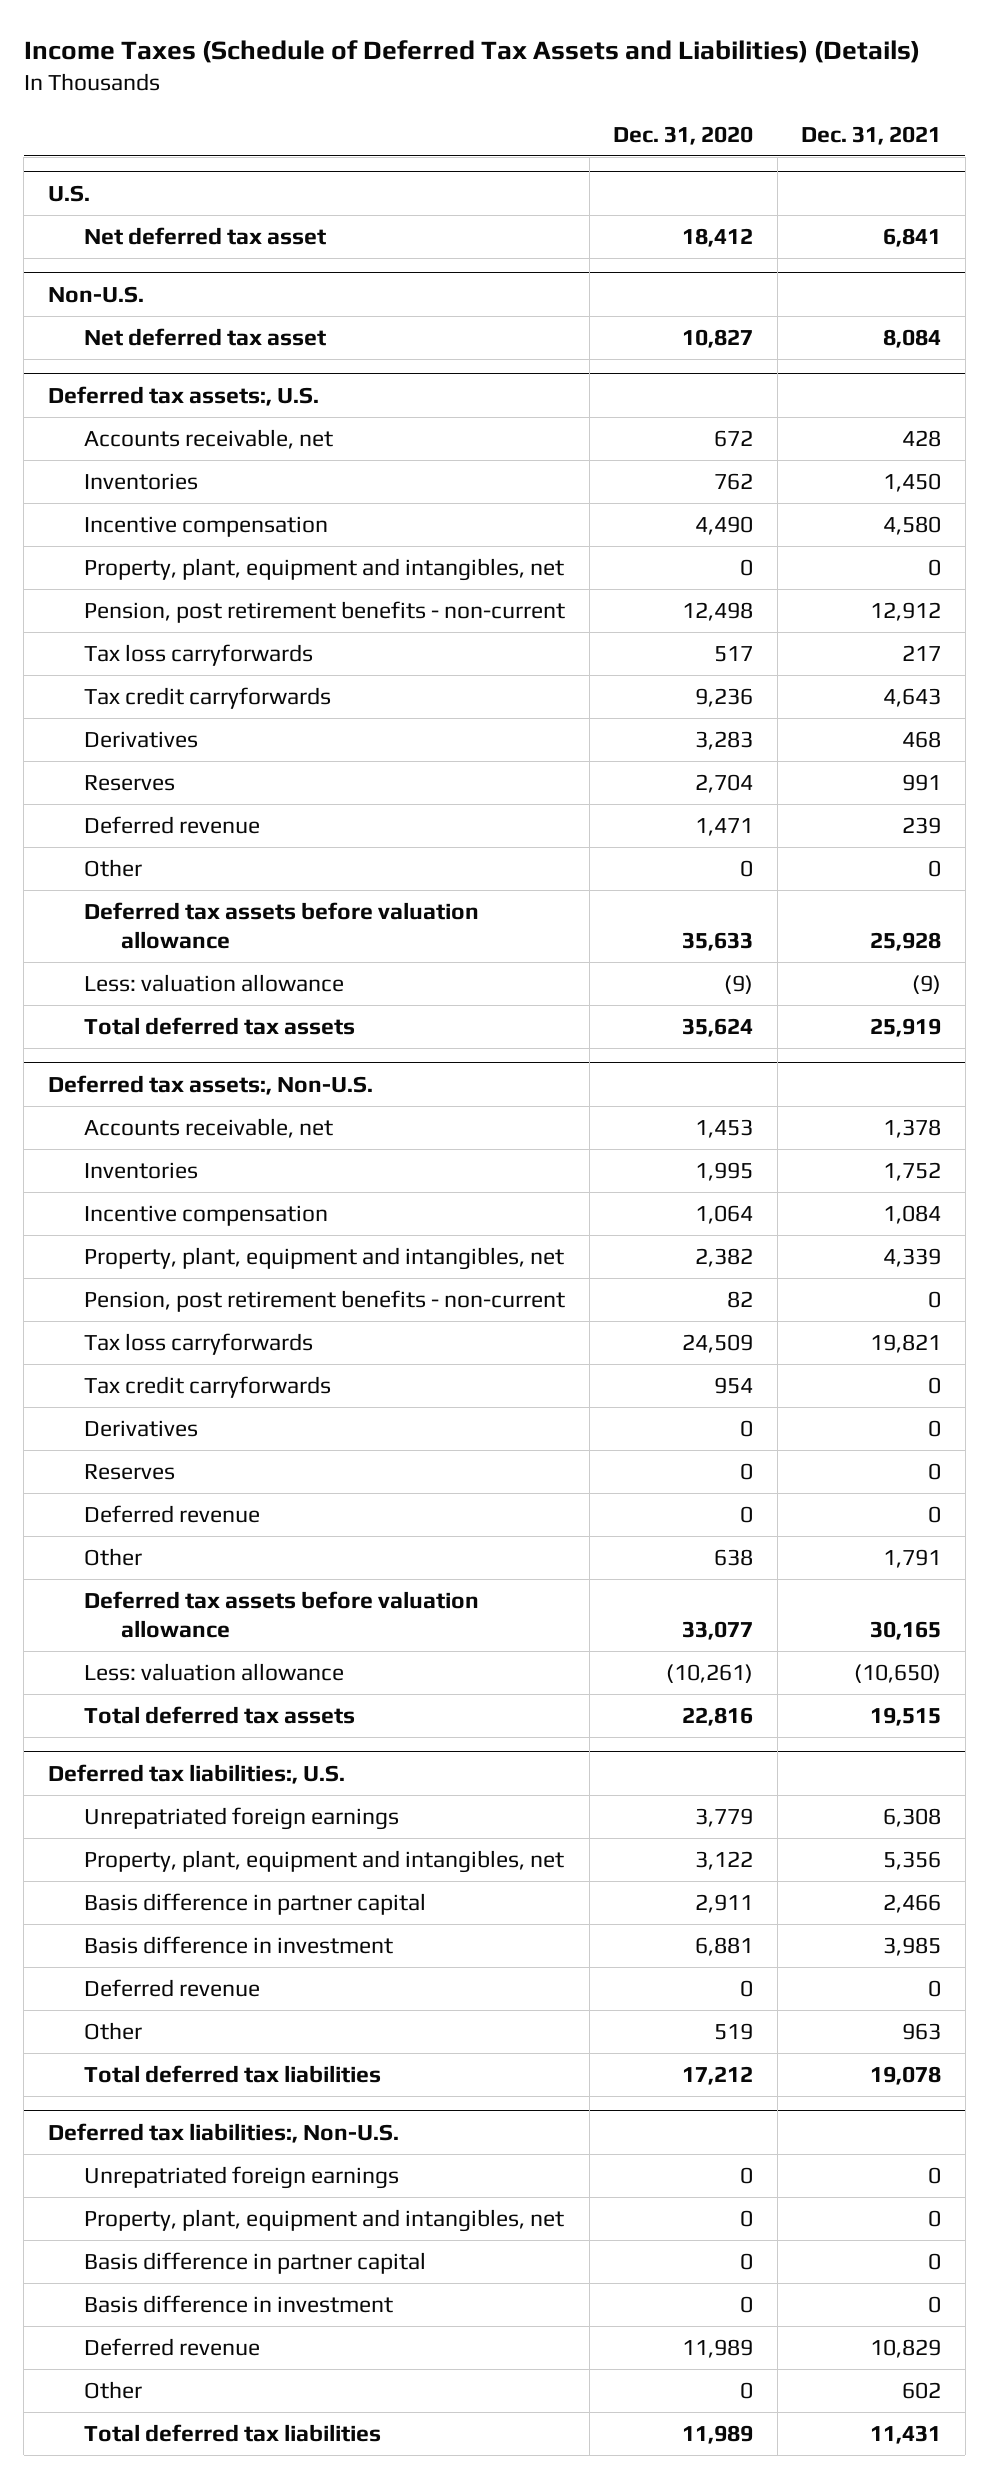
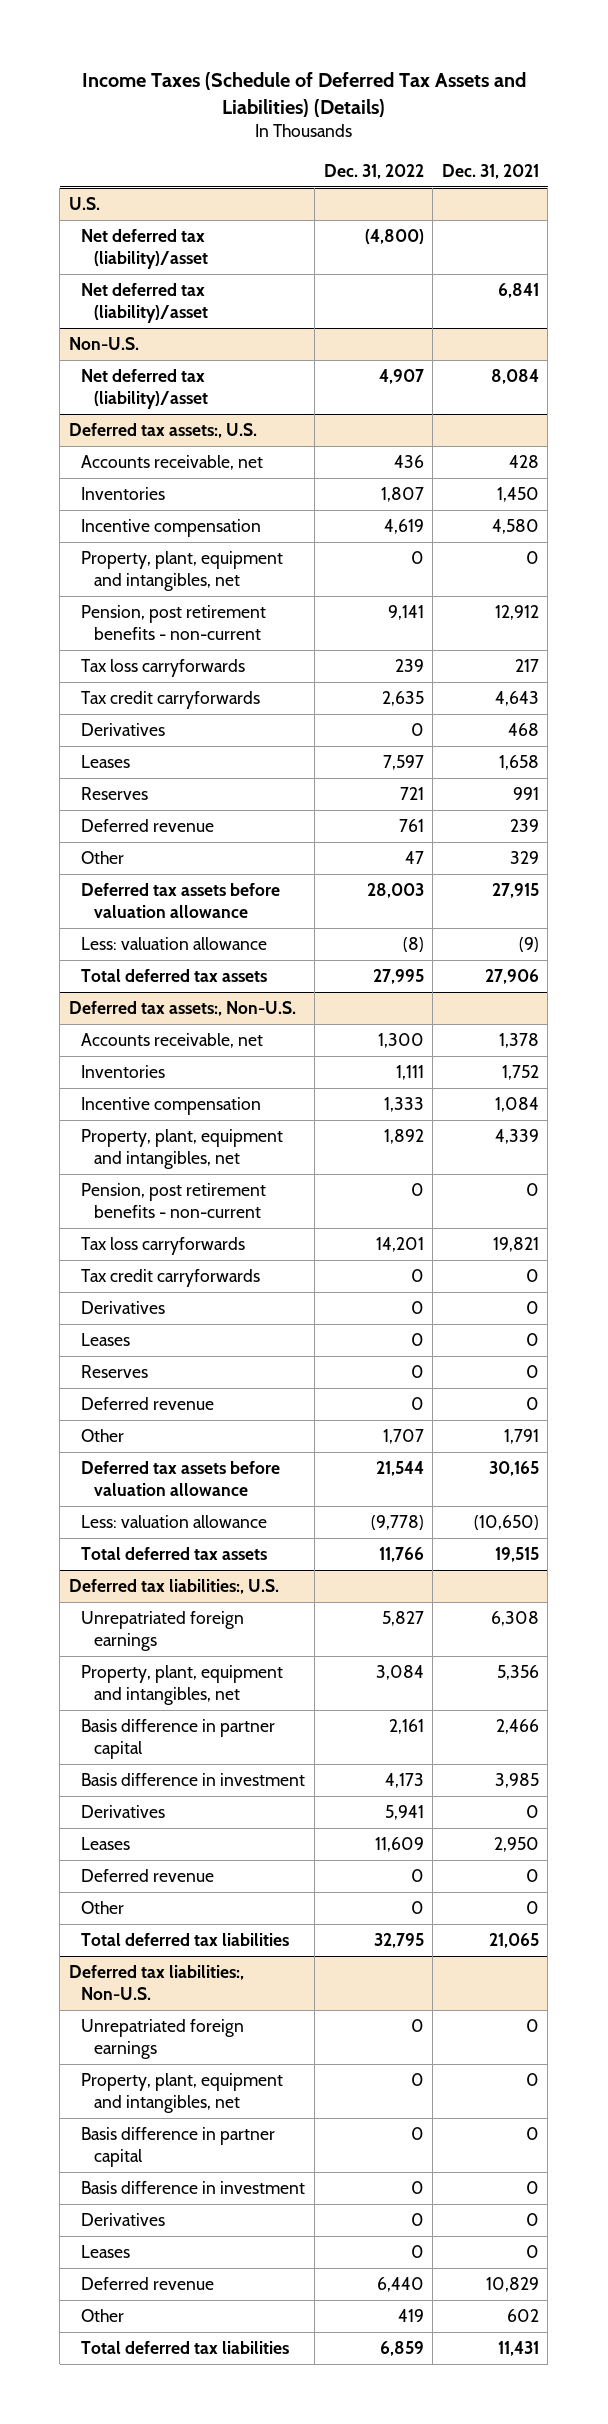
[613,125,754,145] Dec. 31, 2020 -> none
none -> [323,163,424,179] Dec. 31, 2022
none -> [81,228,209,270] Net deferred tax (liability)/asset
[84,226,327,245] Net deferred tax asset -> [81,282,209,324] Net deferred tax (liability)/asset
[84,327,327,346] Net deferred tax asset -> [81,368,209,410] Net deferred tax (liability)/asset
none -> [81,754,131,768] Leases
[928,859,942,877] 0 -> [509,850,539,864] 329
[870,932,942,952] 25,928 -> [491,882,539,898] 27,915
[870,1017,942,1037] 25,919 -> [484,968,539,984] 27,906
none -> [81,1332,131,1346] Leases
none -> [81,1804,166,1818] Derivatives
none -> [81,1836,131,1850] Leases
[902,2022,942,2040] 963 -> [525,1900,539,1914] 0
[870,2065,942,2085] 19,078 -> [488,1932,539,1948] 21,065
none -> [81,2212,166,2226] Derivatives
none -> [81,2244,131,2258] Leases

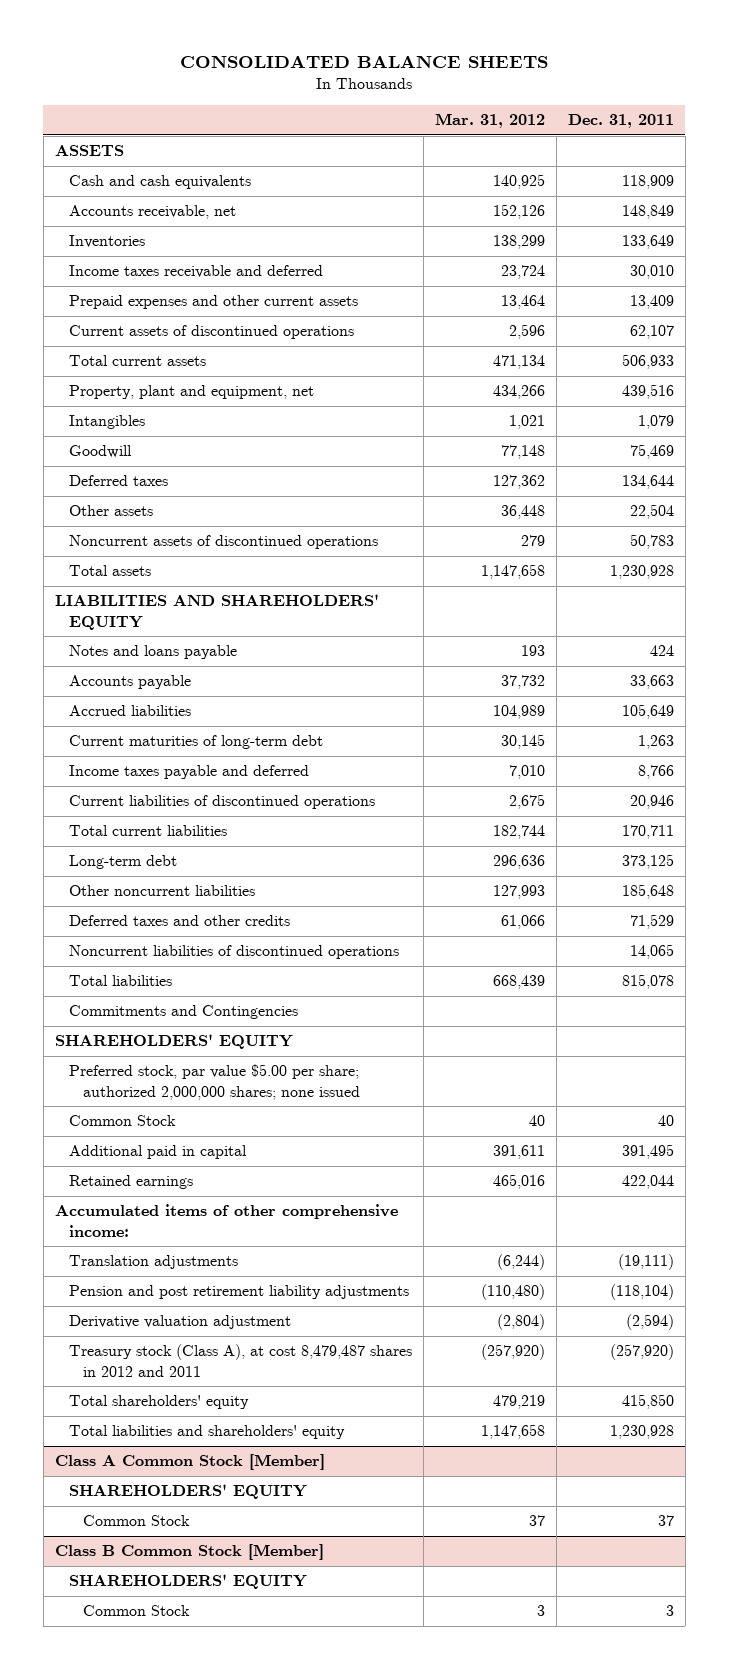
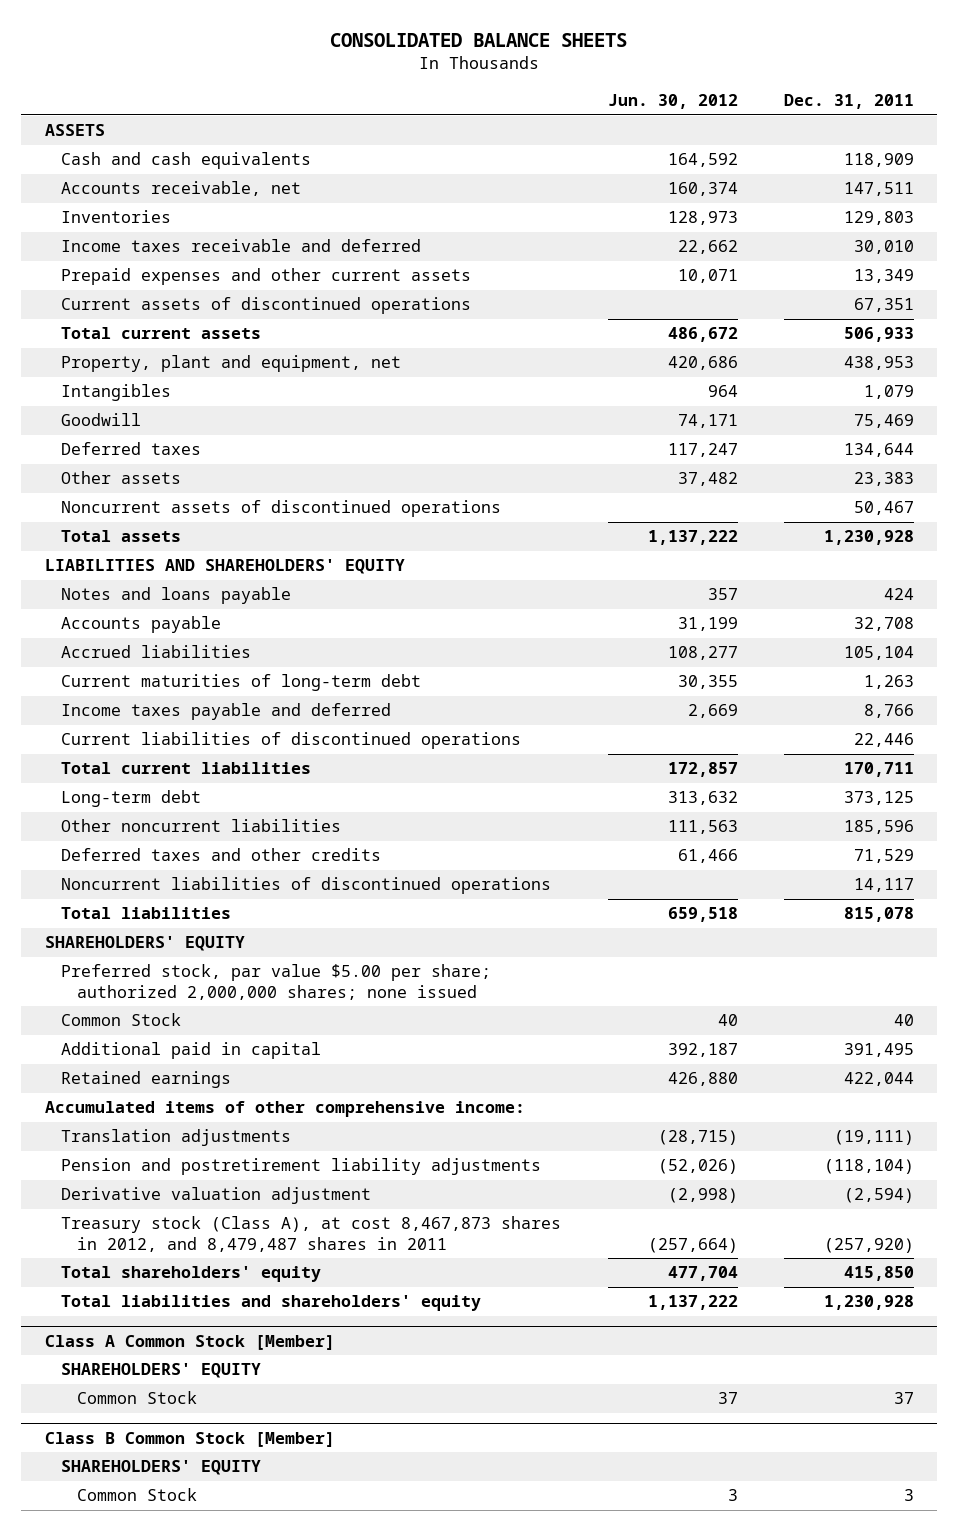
[434,113,545,129] Mar. 31, 2012 -> none
none -> [607,94,738,110] Jun. 30, 2012
[621,205,674,220] 148,849 -> [843,182,914,197] 147,511
[621,235,674,250] 133,649 -> [843,211,914,226] 129,803
[629,295,674,310] 13,409 -> [853,269,914,284] 13,349
[629,325,674,340] 62,107 -> [853,298,914,313] 67,351
[621,384,674,400] 439,516 -> [843,356,914,371] 438,953
[629,504,674,520] 22,504 -> [853,472,914,487] 23,383
[629,534,674,550] 50,783 -> [853,501,914,516] 50,467
[629,675,674,690] 33,663 -> [853,617,914,632] 32,708
[621,704,674,720] 105,649 -> [843,646,914,661] 105,104
[629,795,674,810] 20,946 -> [853,733,914,748] 22,446
[621,884,674,900] 185,648 -> [843,820,914,835] 185,596
[629,944,674,960] 14,065 -> [853,878,914,893] 14,117
[68,1005,298,1020] Commitments and Contingencies -> none
[68,1285,409,1300] Pension and post retirement liability adjustments -> [61,1158,542,1176] Pension and postretirement liability adjustments
[68,1344,412,1377] Treasury stock (Class A), at cost 8,479,487 shares in 2012 and 2011 -> [61,1216,562,1252] Treasury stock (Class A), at cost 8,467,873 shares in 2012, and 8,479,487 shares in 2011

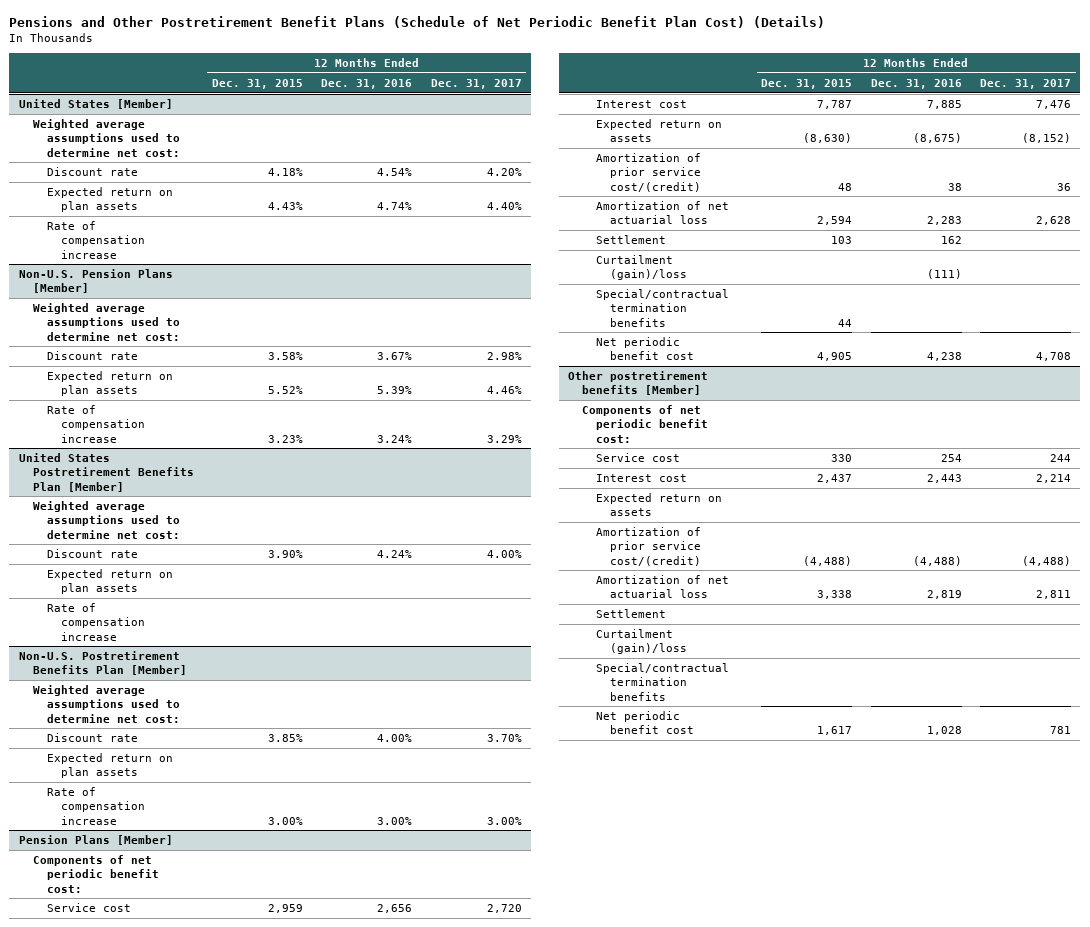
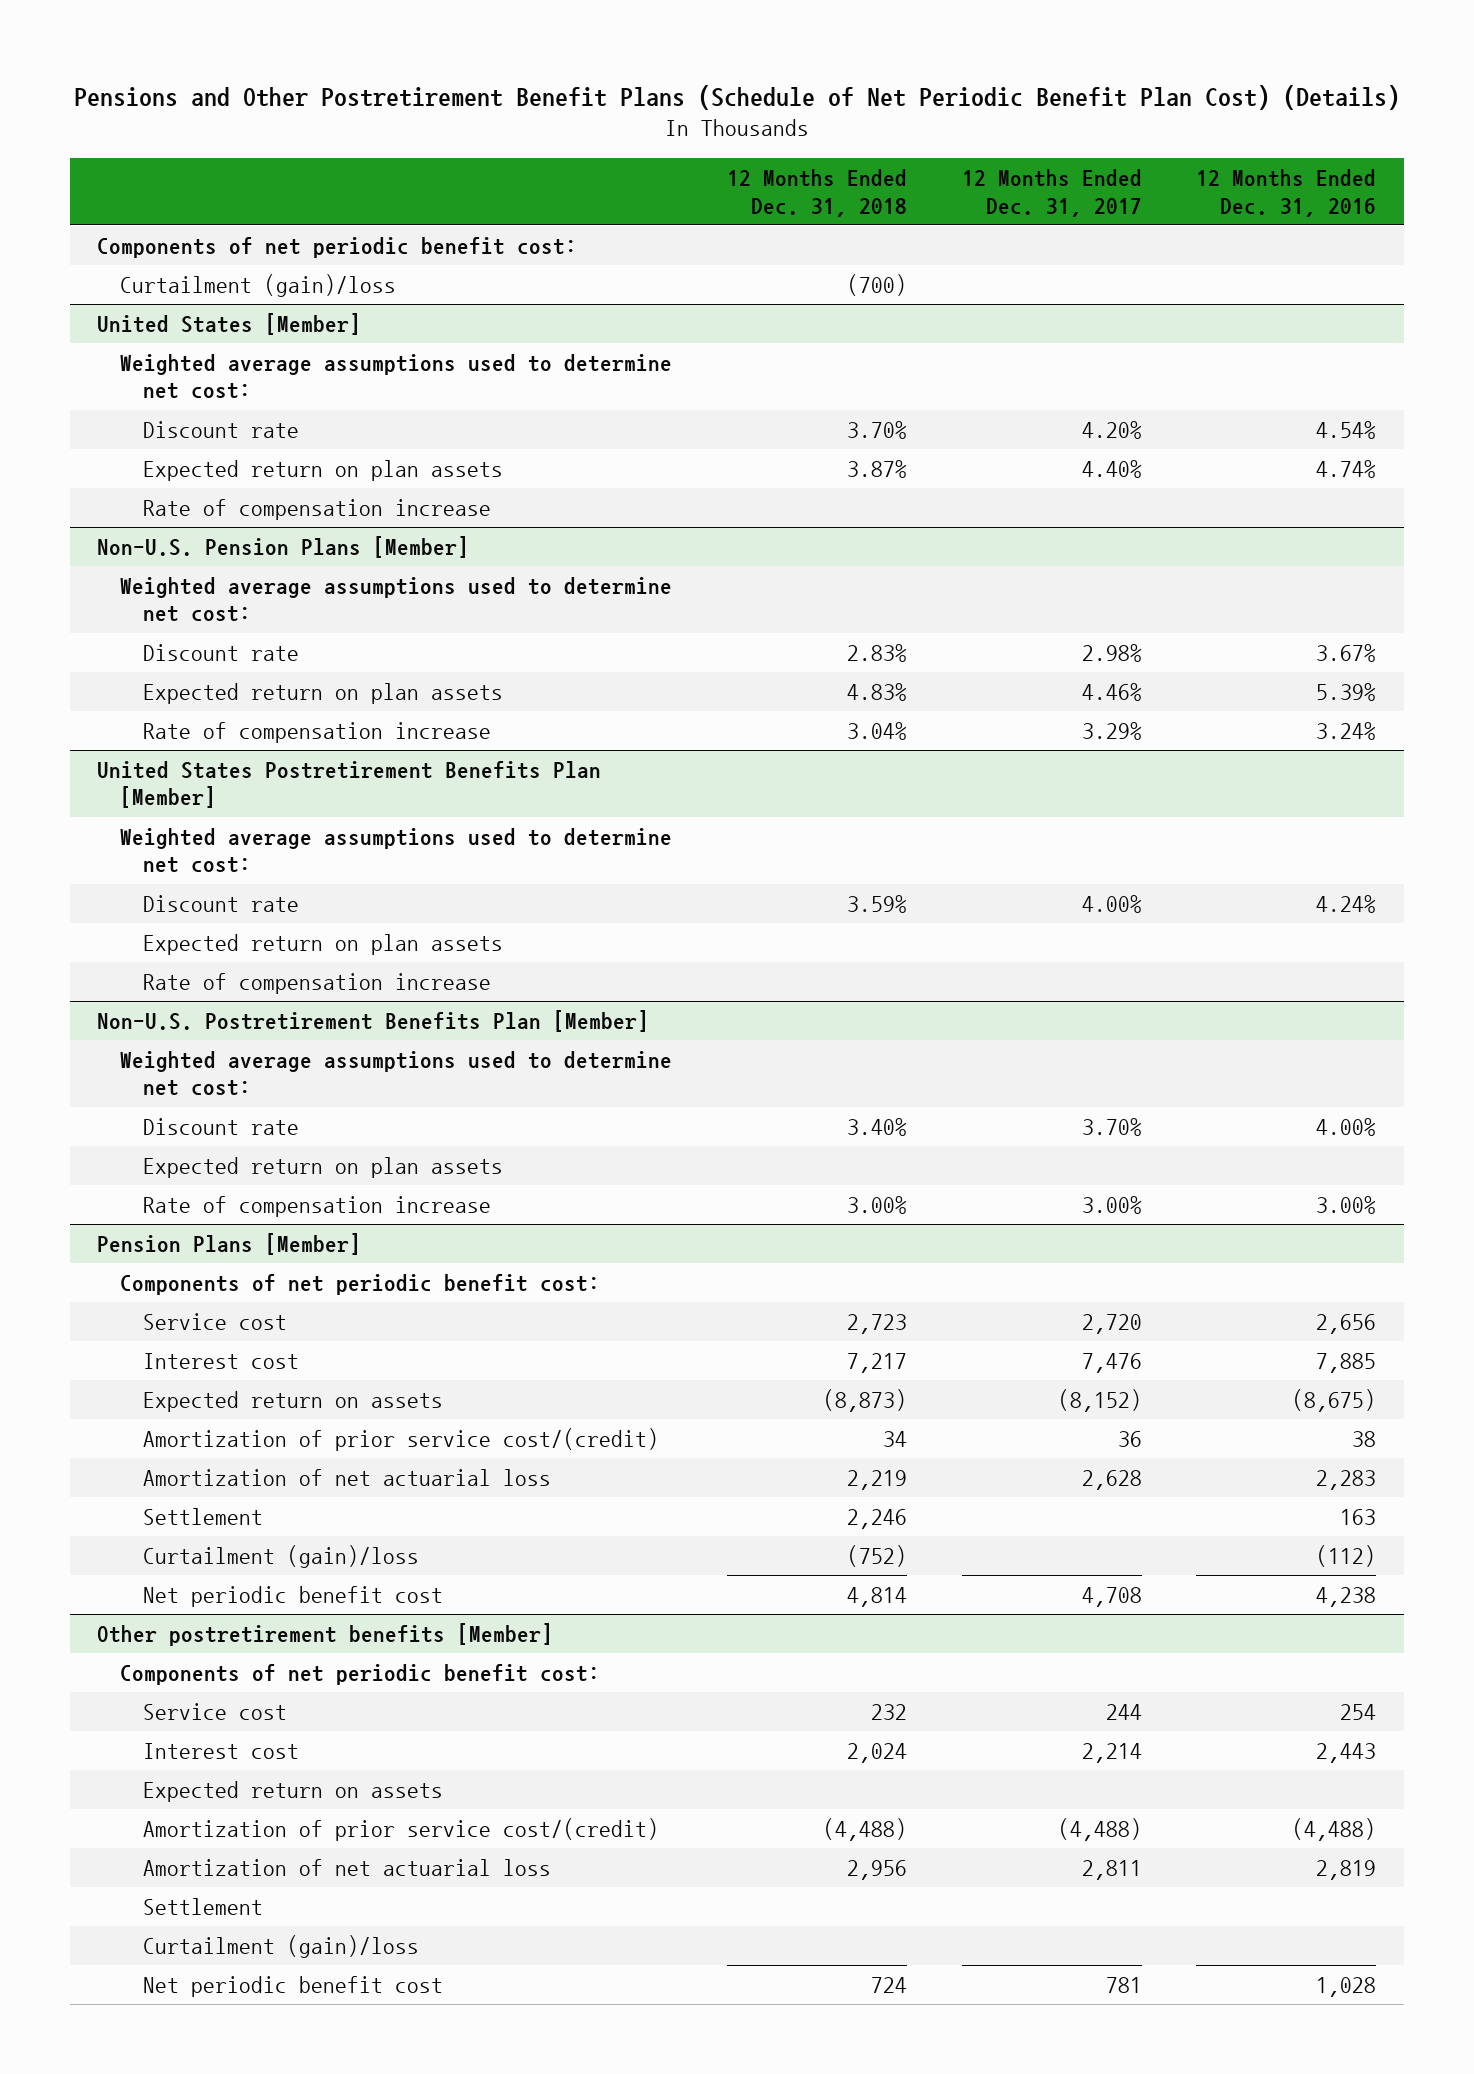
[212,78,304,89] Dec. 31, 2015 -> none
none -> [726,168,907,217] 12 Months Ended Dec. 31, 2018
none -> [97,236,578,258] Components of net periodic benefit cost:
none -> [119,273,396,297] Curtailment (gain)/loss
[596,288,730,327] Special/contractual termination benefits -> none
[940,235,962,244] 162 -> [1340,1508,1377,1525] 163
[926,269,962,280] (111) -> [1316,1544,1377,1567] (112)
[596,662,730,701] Special/contractual termination benefits -> none

